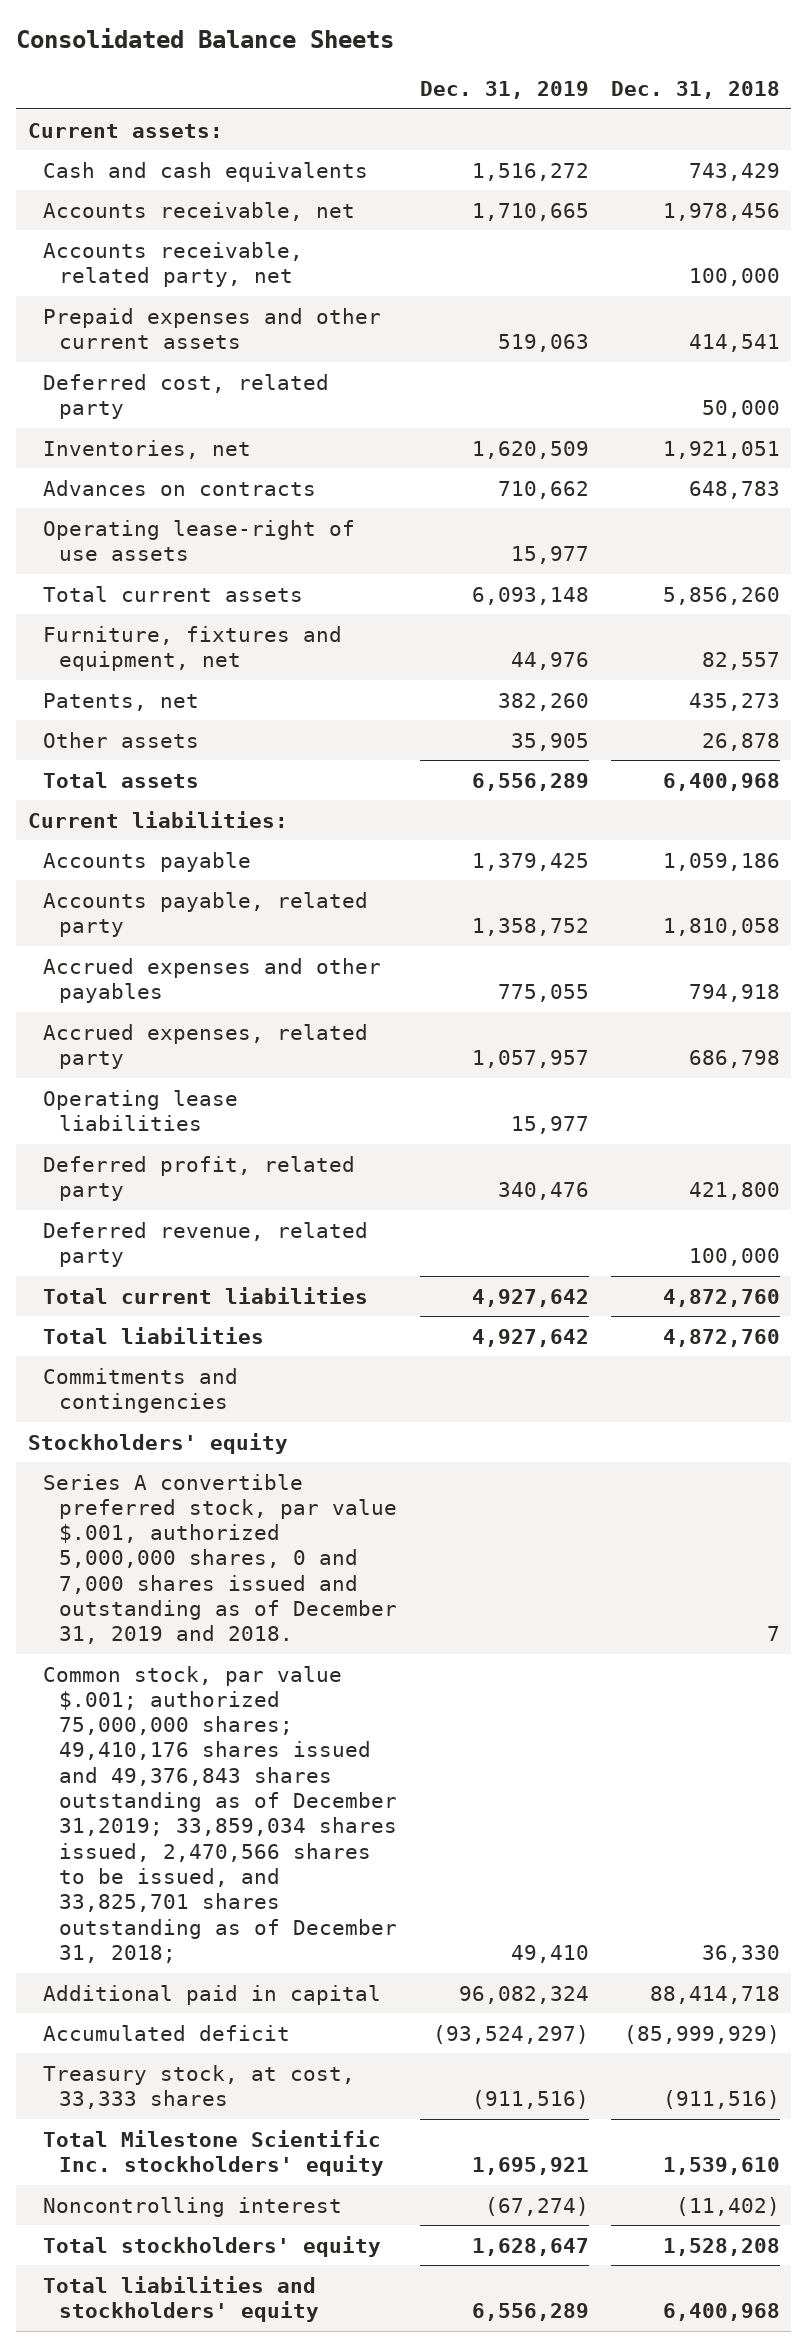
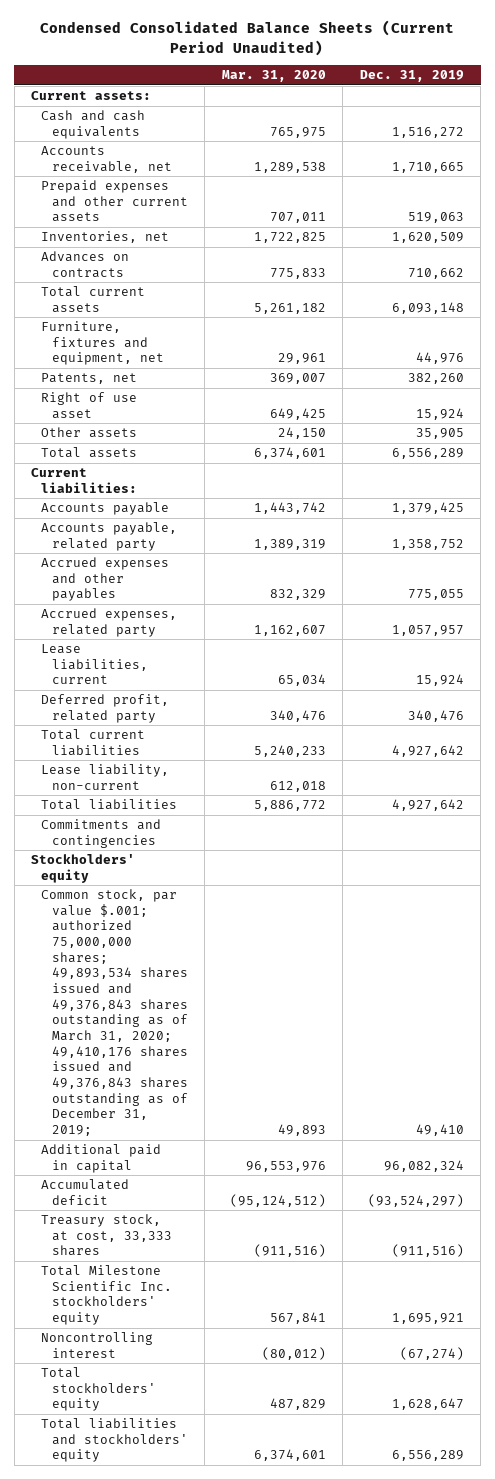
[16,27,395,48] Consolidated Balance Sheets -> [40,20,455,56] Condensed Consolidated Balance Sheets (Current Period Unaudited)
[610,80,780,99] Dec. 31, 2018 -> none
none -> [221,70,326,83] Mar. 31, 2020
[43,241,304,287] Accounts receivable, related party, net -> none
[43,373,330,419] Deferred cost, related party -> none
[43,519,356,561] Operating lease-right of use assets -> none
none -> [41,392,138,419] Right of use asset
[43,1089,239,1131] Operating lease liabilities -> [41,644,148,685] Lease liabilities, current
[510,1115,589,1134] 15,977 -> [415,674,464,687] 15,924
[43,1221,369,1267] Deferred revenue, related party -> none
none -> [41,764,170,790] Lease liability, non-current
[43,1473,398,1645] Series A convertible preferred stock, par value $.001, authorized 5,000,000 shares, 0 and 7,000 shares issued and outstanding as of December 31, 2019 and 2018. -> none
[43,1665,398,1963] Common stock, par value $.001; authorized 75,000,000 shares; 49,410,176 shares issued and 49,376,843 shares outstanding as of December 31,2019; 33,859,034 shares issued, 2,470,566 shares to be issued, and 33,825,701 shares outstanding as of December 31, 2018; -> [41,889,188,1137] Common stock, par value $.001; authorized 75,000,000 shares; 49,893,534 shares issued and 49,376,843 shares outstanding as of March 31, 2020; 49,410,176 shares issued and 49,376,843 shares outstanding as of December 31, 2019;

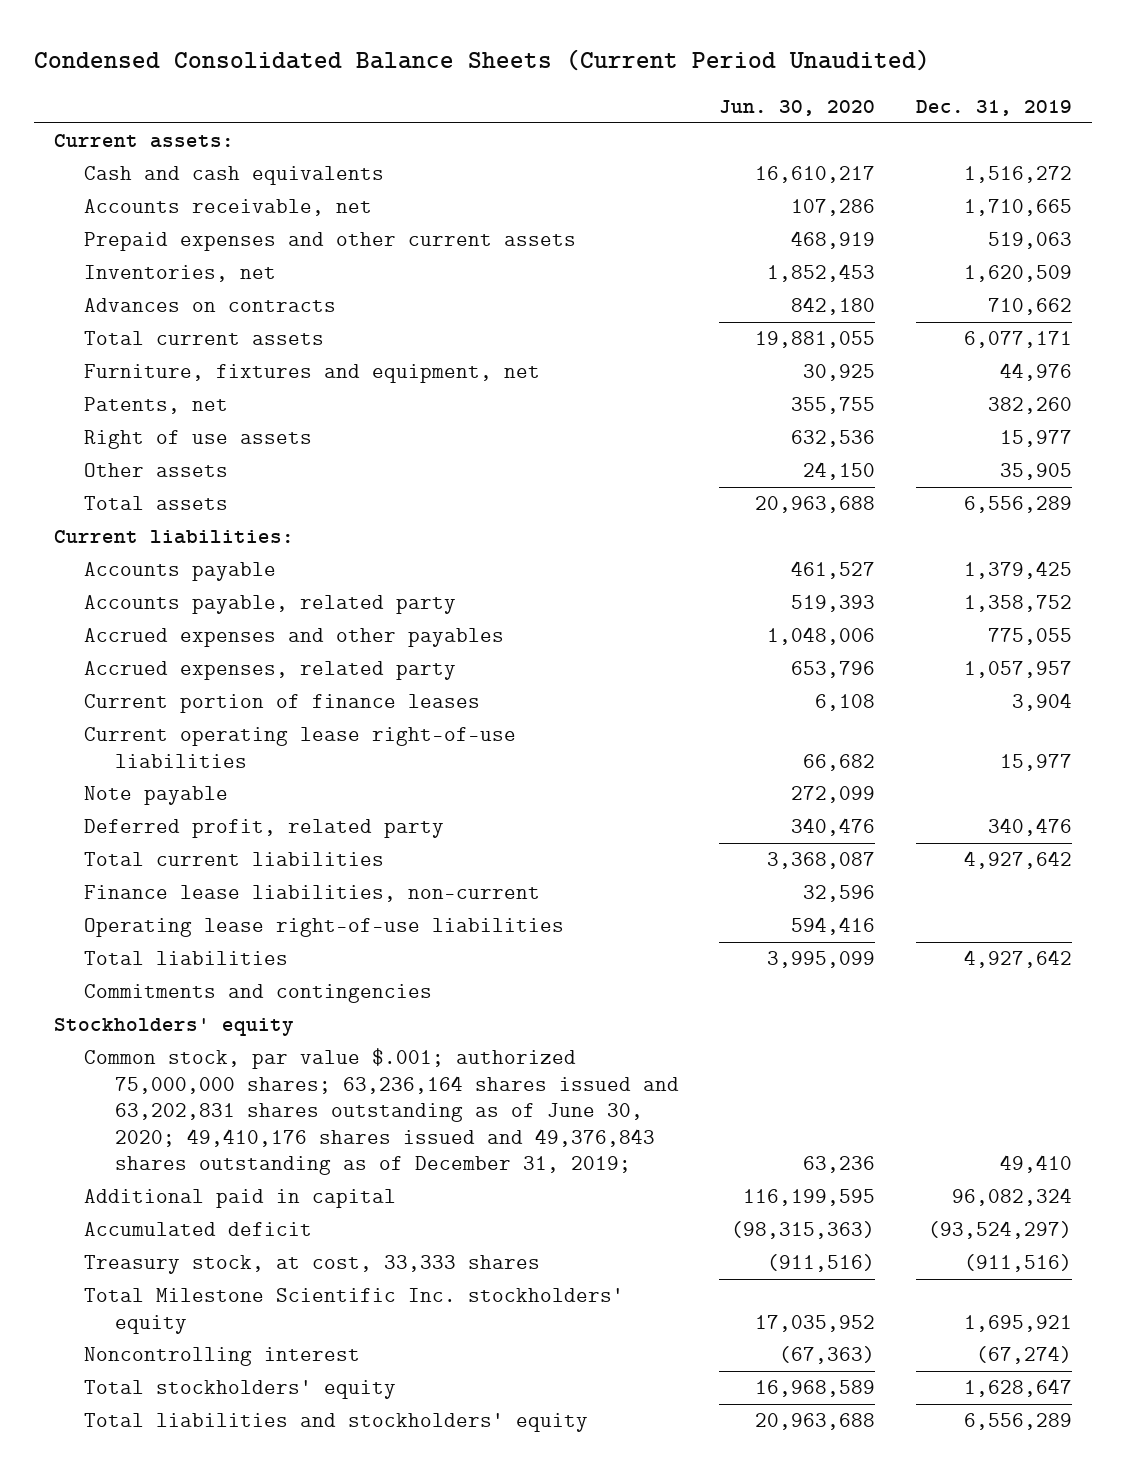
[221,70,326,83] Mar. 31, 2020 -> none
none -> [719,100,876,117] Jun. 30, 2020
[391,301,464,314] 6,093,148 -> [963,331,1072,349] 6,077,171
[41,392,138,419] Right of use asset -> [84,430,313,450] Right of use assets
[415,407,464,420] 15,924 -> [999,430,1072,448] 15,977
none -> [84,694,481,714] Current portion of finance leases
[41,644,148,685] Lease liabilities, current -> [84,727,517,768] Current operating lease right-of-use liabilities
[415,674,464,687] 15,924 -> [999,753,1072,771] 15,977
none -> [84,786,229,806] Note payable
none -> [84,885,541,903] Finance lease liabilities, non-current
[41,764,170,790] Lease liability, non-current -> [84,918,565,938] Operating lease right-of-use liabilities
[41,889,188,1137] Common stock, par value $.001; authorized 75,000,000 shares; 49,893,534 shares issued and 49,376,843 shares outstanding as of March 31, 2020; 49,410,176 shares issued and 49,376,843 shares outstanding as of December 31, 2019; -> [84,1048,679,1176] Common stock, par value $.001; authorized 75,000,000 shares; 63,236,164 shares issued and 63,202,831 shares outstanding as of June 30, 2020; 49,410,176 shares issued and 49,376,843 shares outstanding as of December 31, 2019;

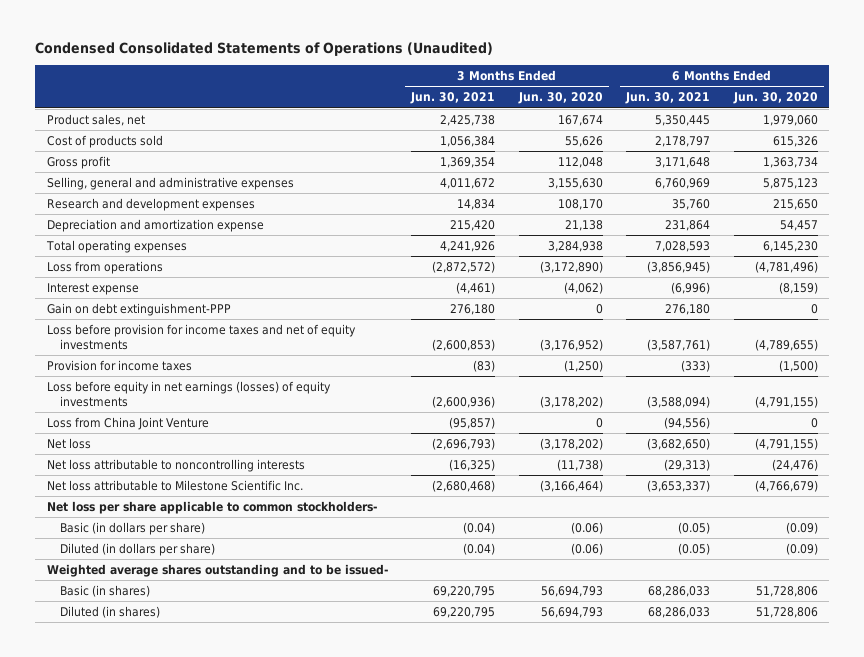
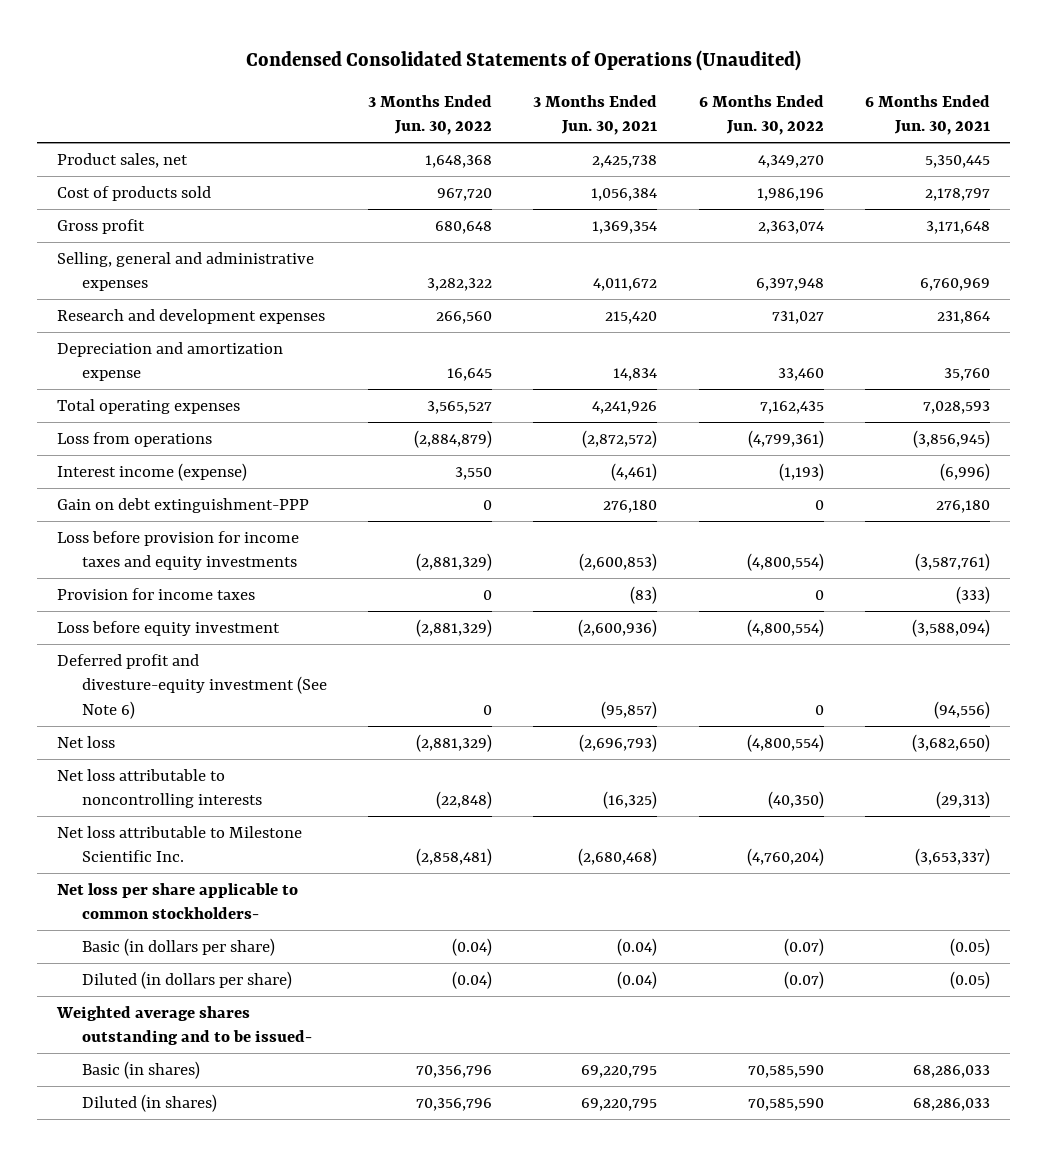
[517,92,603,105] Jun. 30, 2020 -> none
[732,92,818,105] Jun. 30, 2020 -> none
none -> [368,94,493,136] 3 Months Ended Jun. 30, 2022
none -> [698,94,824,136] 6 Months Ended Jun. 30, 2022
[457,198,496,210] 14,834 -> [605,310,658,324] 215,420
[672,198,711,210] 35,760 -> [936,310,990,324] 231,864
[450,219,496,231] 215,420 -> [613,368,658,382] 14,834
[665,219,711,231] 231,864 -> [943,368,990,382] 35,760
[46,282,139,295] Interest expense -> [57,462,248,481] Interest income (expense)
[46,323,356,350] Loss before provision for income taxes and net of equity investments -> [57,530,300,571] Loss before provision for income taxes and equity investments
[46,380,331,407] Loss before equity in net earnings (losses) of equity investments -> [57,620,281,636] Loss before equity investment
[46,416,209,430] Loss from China Joint Venture -> [57,653,327,719] Deferred profit and divesture-equity investment (See Note 6)

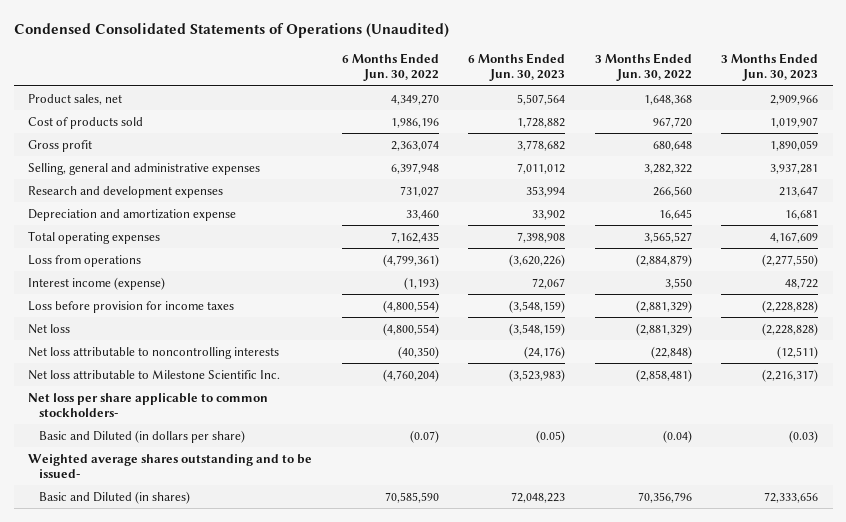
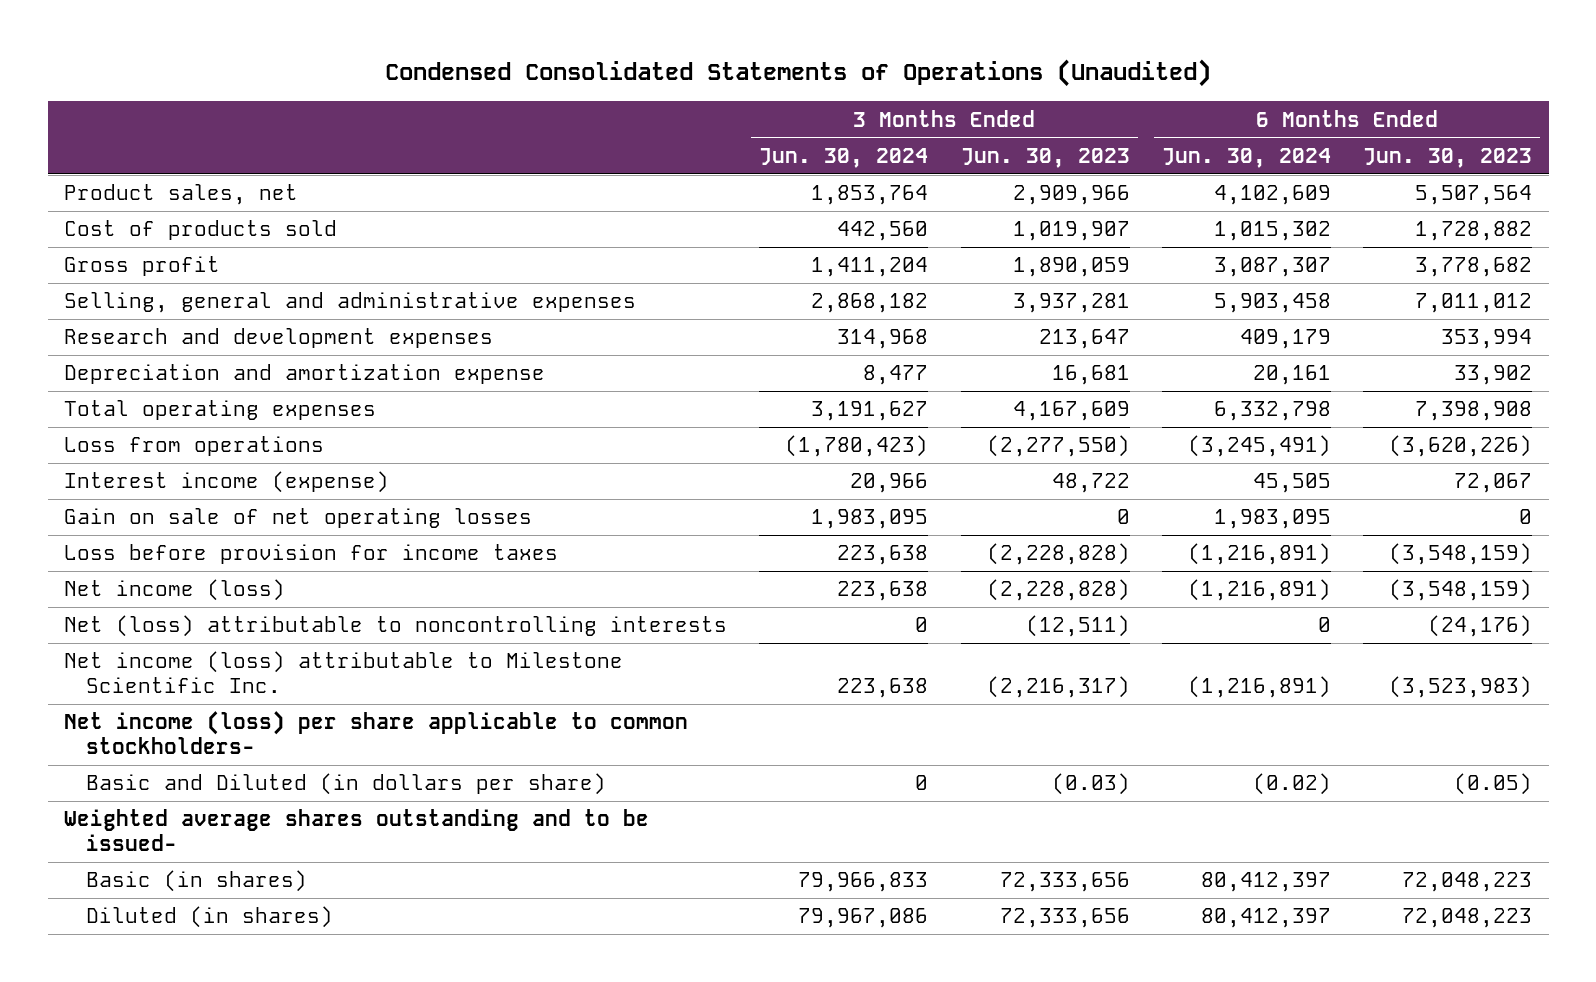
[341,52,439,82] 6 Months Ended Jun. 30, 2022 -> none
[594,52,692,82] 3 Months Ended Jun. 30, 2022 -> none
none -> [759,147,929,168] Jun. 30, 2024
none -> [1162,147,1332,168] Jun. 30, 2024
none -> [63,508,532,529] Gain on sale of net operating losses
[28,323,71,334] Net loss -> [63,579,285,602] Net income (loss)
[28,346,280,359] Net loss attributable to noncontrolling interests -> [63,615,727,638] Net (loss) attributable to noncontrolling interests
[28,369,281,380] Net loss attributable to Milestone Scientific Inc. -> [63,651,623,694] Net income (loss) attributable to Milestone Scientific Inc.
[28,392,269,418] Net loss per share applicable to common stockholders- -> [63,711,688,755] Net income (loss) per share applicable to common stockholders-
[38,490,190,504] Basic and Diluted (in shares) -> [86,870,308,893] Basic (in shares)
none -> [86,906,334,929] Diluted (in shares)

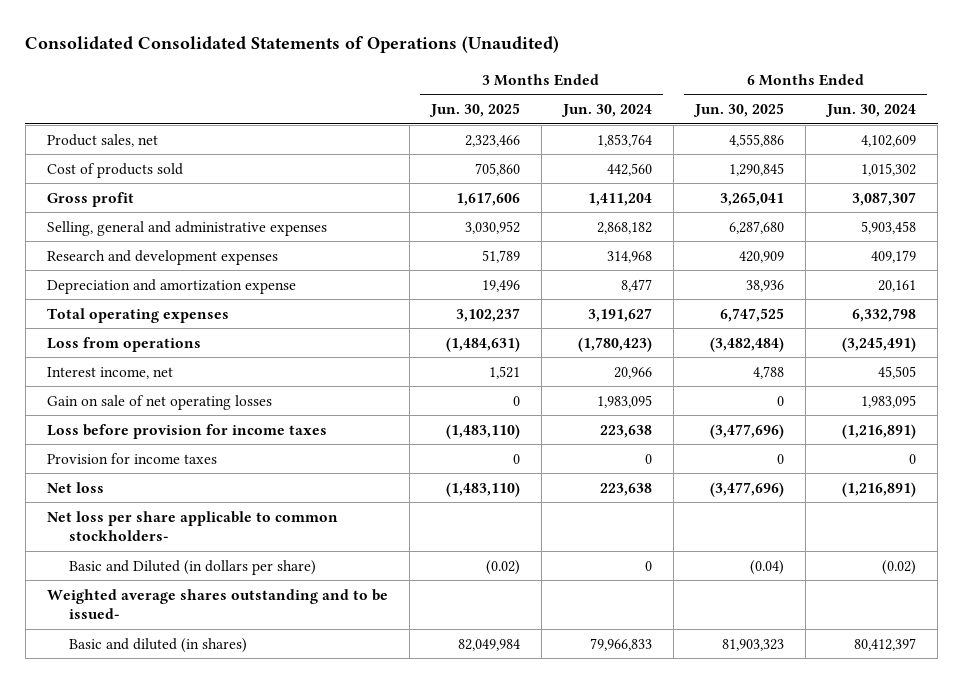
[385,59,1212,88] Condensed Consolidated Statements of Operations (Unaudited) -> [25,36,560,54] Consolidated Consolidated Statements of Operations (Unaudited)
[960,147,1130,168] Jun. 30, 2023 -> none
[1363,147,1533,168] Jun. 30, 2023 -> none
none -> [428,103,520,118] Jun. 30, 2025
none -> [692,103,784,118] Jun. 30, 2025
[63,471,389,494] Interest income (expense) -> [46,366,173,379] Interest income, net
[63,615,727,638] Net (loss) attributable to noncontrolling interests -> none
[63,651,623,694] Net income (loss) attributable to Milestone Scientific Inc. -> none
none -> [46,452,217,464] Provision for income taxes
[63,579,285,602] Net income (loss) -> [46,481,104,493] Net loss
[63,711,688,755] Net income (loss) per share applicable to common stockholders- -> [46,510,338,542] Net loss per share applicable to common stockholders-
[86,906,334,929] Diluted (in shares) -> none
[86,870,308,893] Basic (in shares) -> [69,637,248,653] Basic and diluted (in shares)

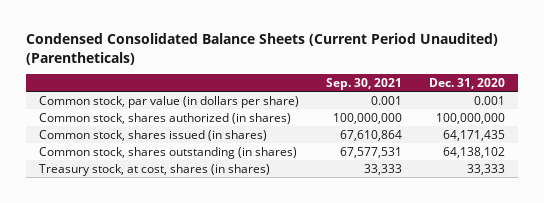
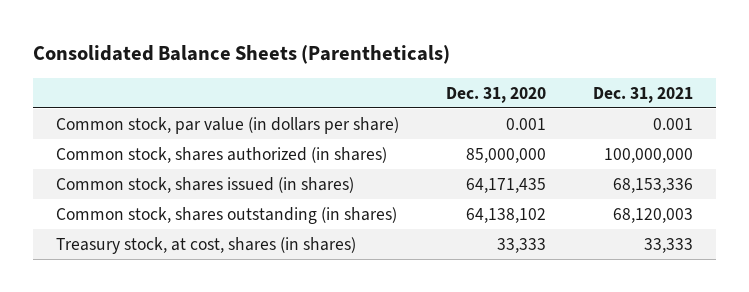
[25,33,498,65] Condensed Consolidated Balance Sheets (Current Period Unaudited) (Parentheticals) -> [32,44,450,64] Consolidated Balance Sheets (Parentheticals)
[326,77,403,90] Sep. 30, 2021 -> none
none -> [592,86,693,103] Dec. 31, 2021
[435,112,505,124] 100,000,000 -> [465,147,546,163] 85,000,000

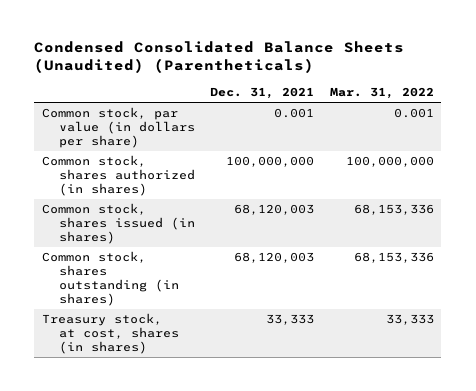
[32,44,450,64] Consolidated Balance Sheets (Parentheticals) -> [34,41,405,74] Condensed Consolidated Balance Sheets (Unaudited) (Parentheticals)
[445,86,546,103] Dec. 31, 2020 -> none
none -> [329,87,434,100] Mar. 31, 2022
[612,177,693,193] 68,153,336 -> [234,204,315,216] 68,120,003

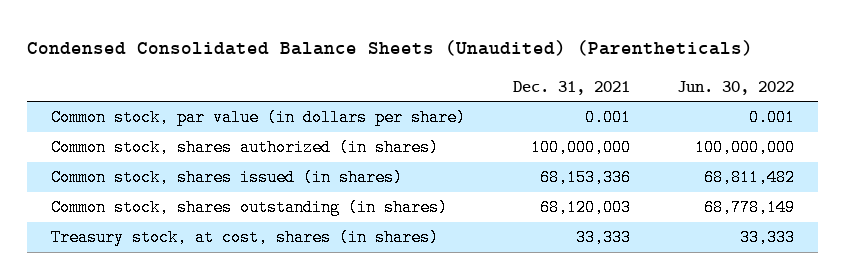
[329,87,434,100] Mar. 31, 2022 -> none
none -> [677,80,795,95] Jun. 30, 2022
[234,204,315,216] 68,120,003 -> [539,169,631,187] 68,153,336

